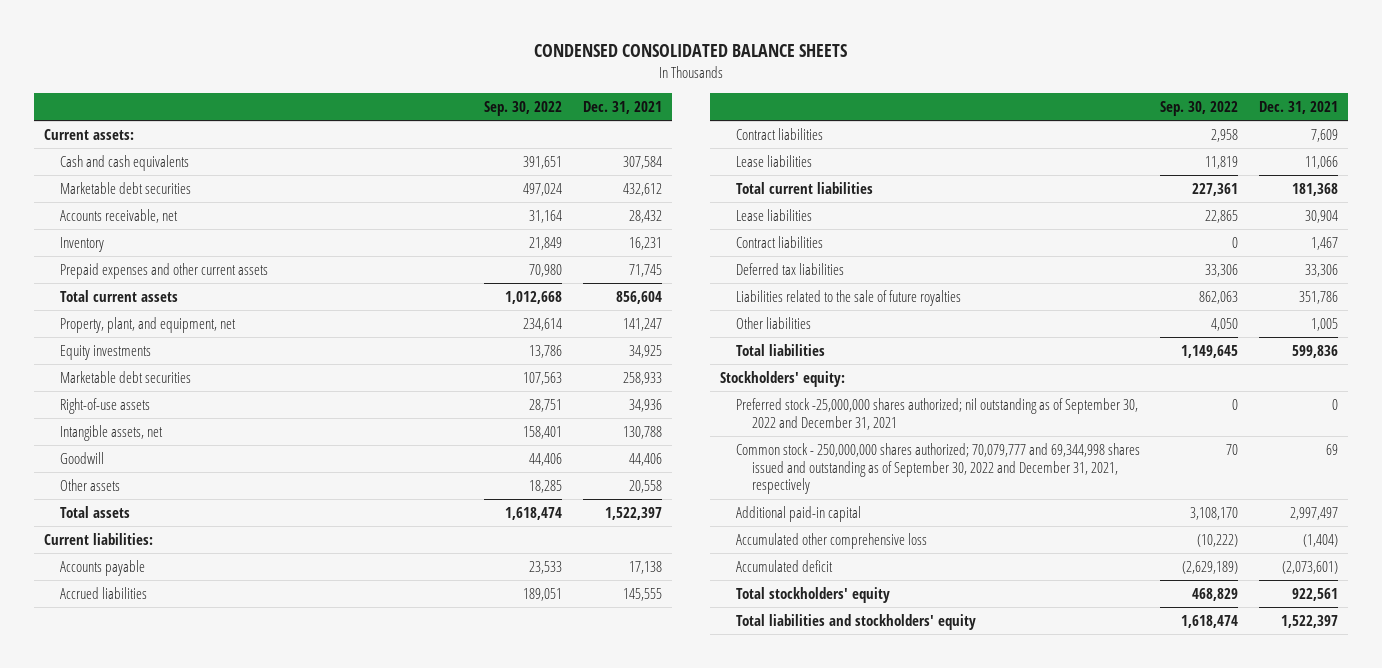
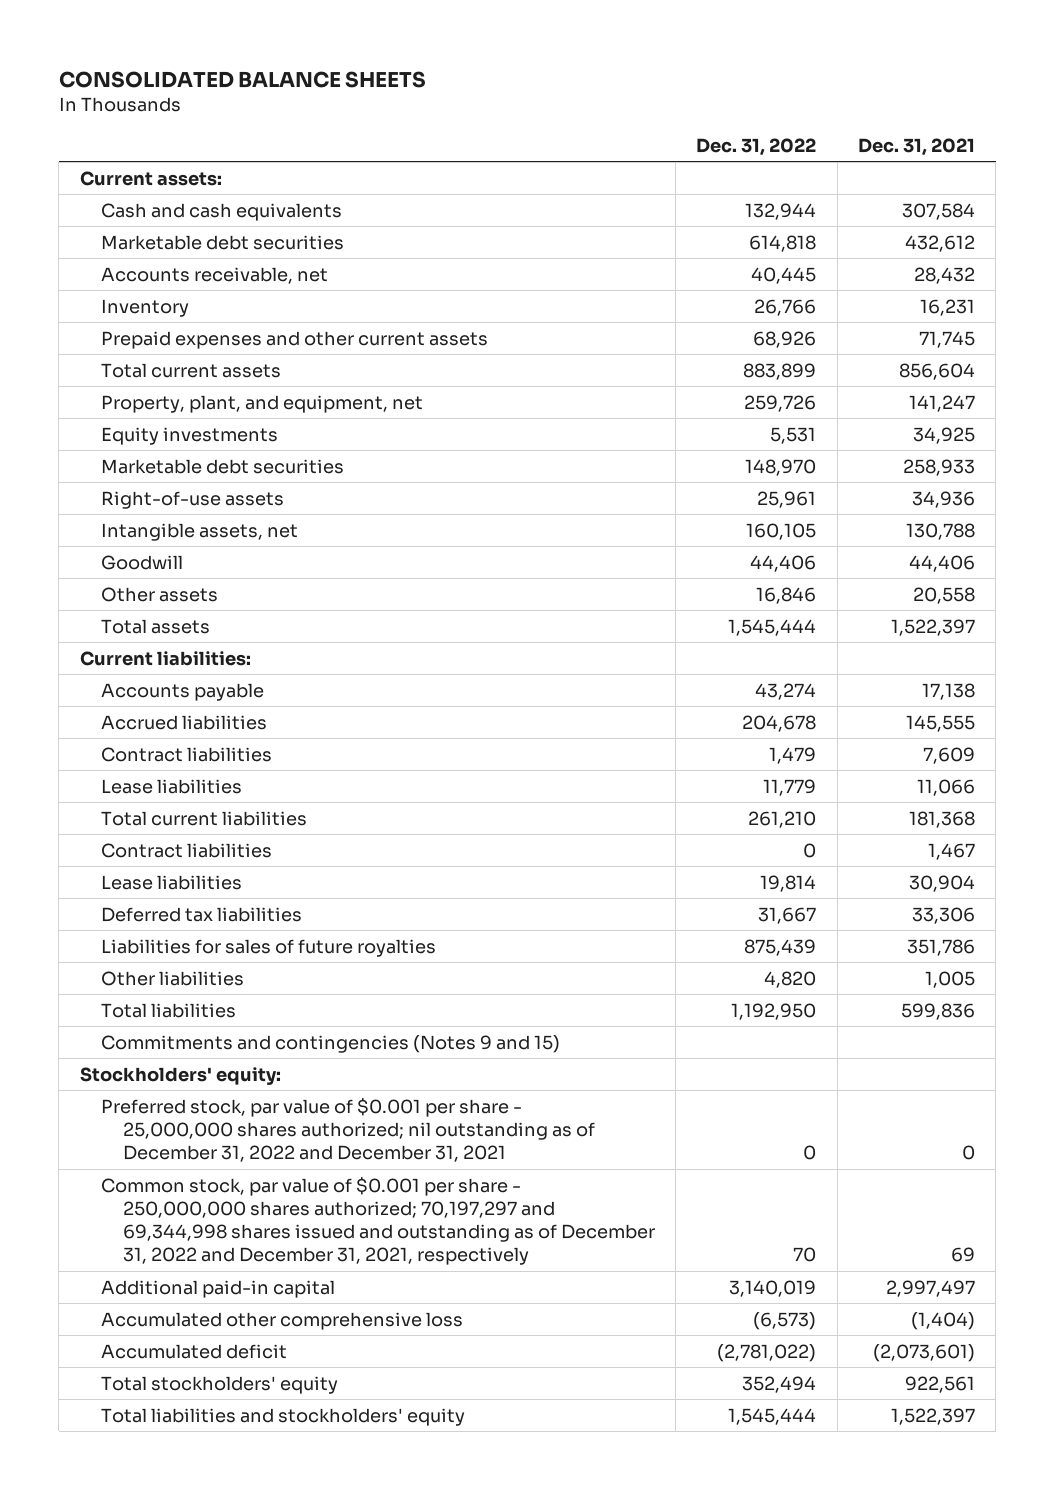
[533,44,847,58] CONDENSED CONSOLIDATED BALANCE SHEETS -> [58,70,426,88] CONSOLIDATED BALANCE SHEETS
[484,100,563,116] Sep. 30, 2022 -> none
none -> [696,137,817,156] Dec. 31, 2022
[735,208,812,221] Lease liabilities -> [101,874,243,890] Lease liabilities
[735,289,961,306] Liabilities related to the sale of future royalties -> [101,938,437,957] Liabilities for sales of future royalties
none -> [101,1034,561,1053] Commitments and contingencies (Notes 9 and 15)
[735,397,1138,430] Preferred stock -25,000,000 shares authorized; nil outstanding as of September 30, 2022 and December 31, 2021 -> [101,1097,595,1162] Preferred stock, par value of $0.001 per share - 25,000,000 shares authorized; nil outstanding as of December 31, 2022 and December 31, 2021
[735,442,1140,495] Common stock - 250,000,000 shares authorized; 70,079,777 and 69,344,998 shares issued and outstanding as of September 30, 2022 and December 31, 2021, respectively -> [101,1176,655,1266] Common stock, par value of $0.001 per share - 250,000,000 shares authorized; 70,197,297 and 69,344,998 shares issued and outstanding as of December 31, 2022 and December 31, 2021, respectively

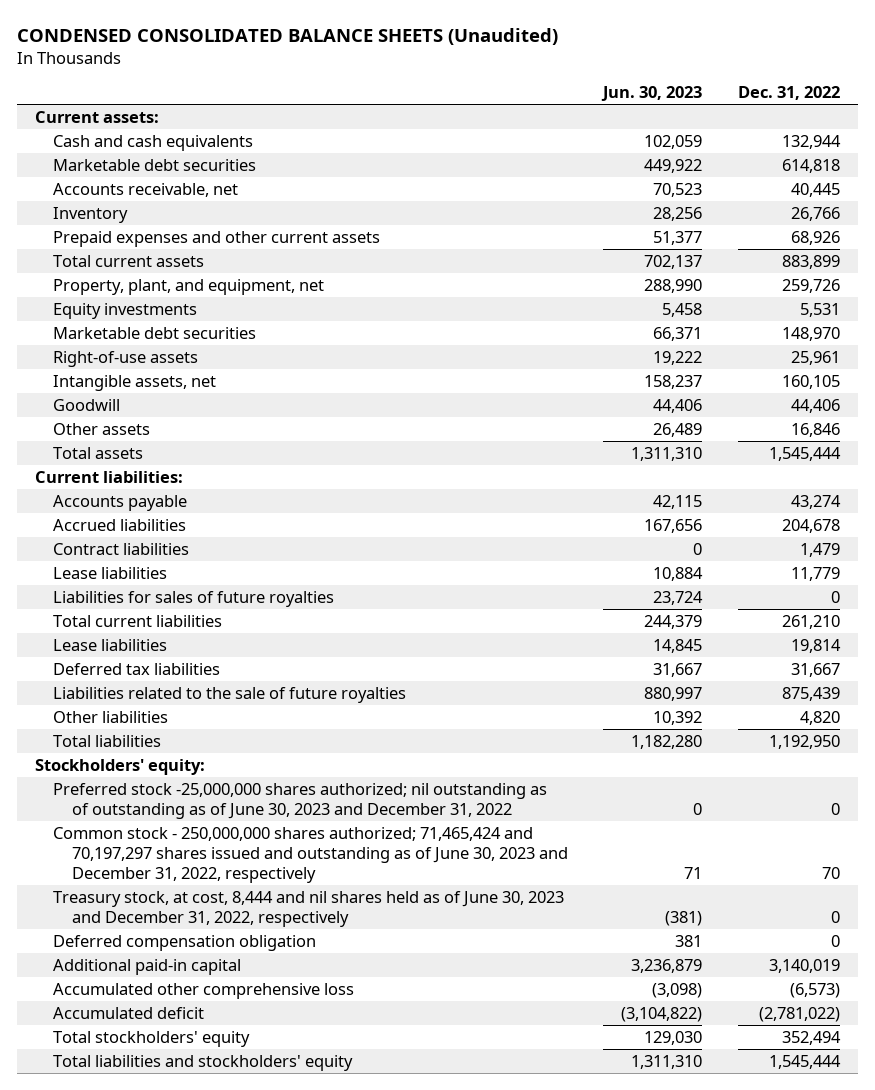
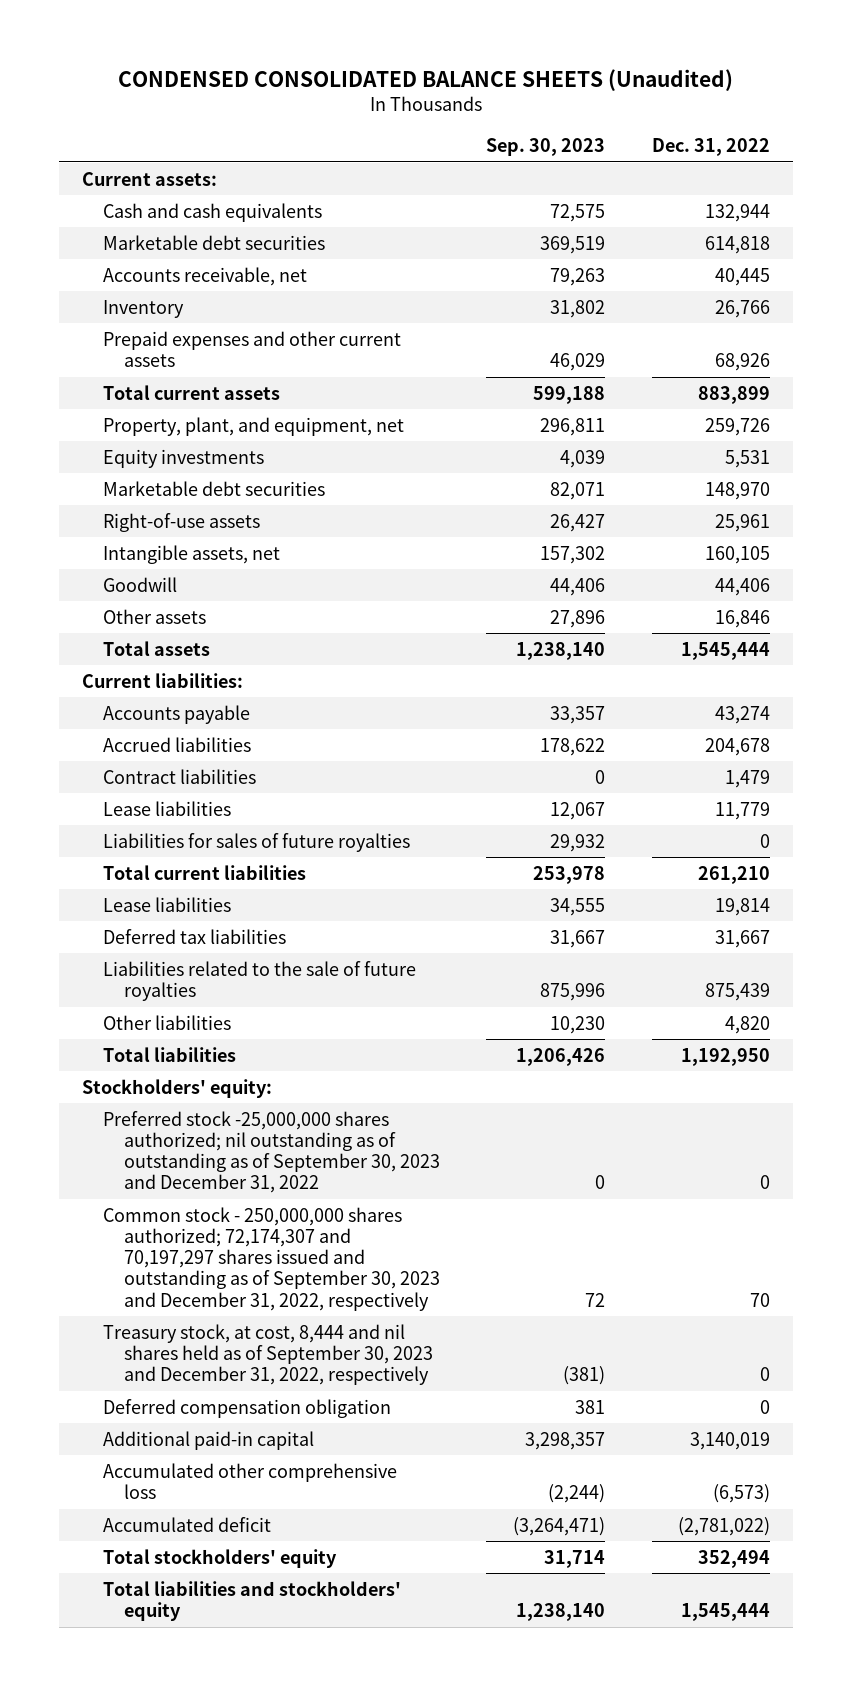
[601,86,703,102] Jun. 30, 2023 -> none
none -> [486,138,606,157] Sep. 30, 2023
[53,782,548,819] Preferred stock -25,000,000 shares authorized; nil outstanding as of outstanding as of June 30, 2023 and December 31, 2022 -> [103,1110,441,1194] Preferred stock -25,000,000 shares authorized; nil outstanding as of outstanding as of September 30, 2023 and December 31, 2022
[53,826,568,883] Common stock - 250,000,000 shares authorized; 71,465,424 and 70,197,297 shares issued and outstanding as of June 30, 2023 and December 31, 2022, respectively -> [103,1206,441,1311] Common stock - 250,000,000 shares authorized; 72,174,307 and 70,197,297 shares issued and outstanding as of September 30, 2023 and December 31, 2022, respectively
[53,890,565,927] Treasury stock, at cost, 8,444 and nil shares held as of June 30, 2023 and December 31, 2022, respectively -> [103,1323,434,1386] Treasury stock, at cost, 8,444 and nil shares held as of September 30, 2023 and December 31, 2022, respectively

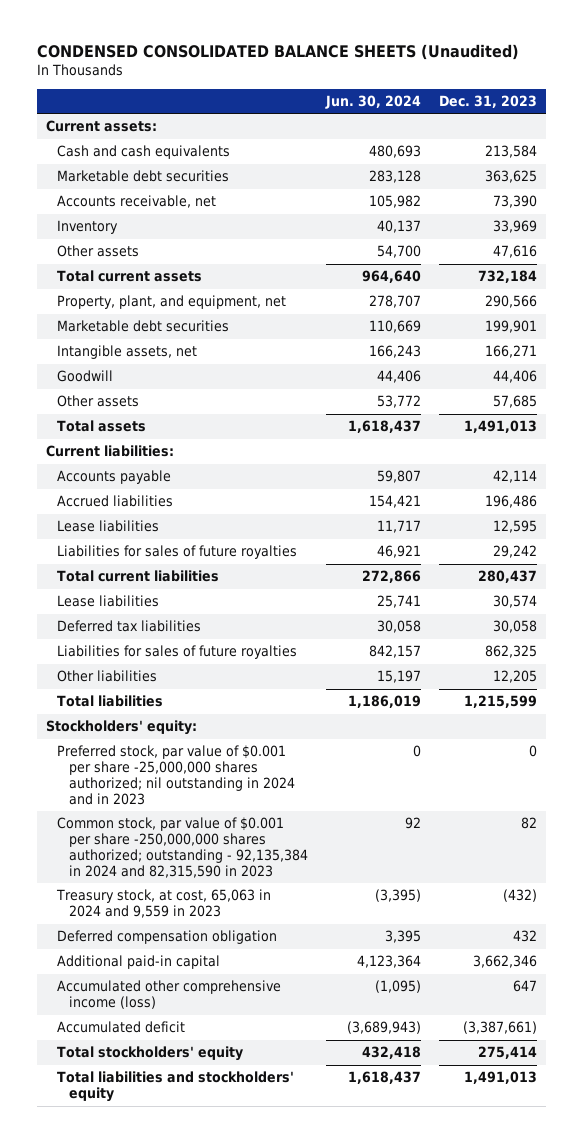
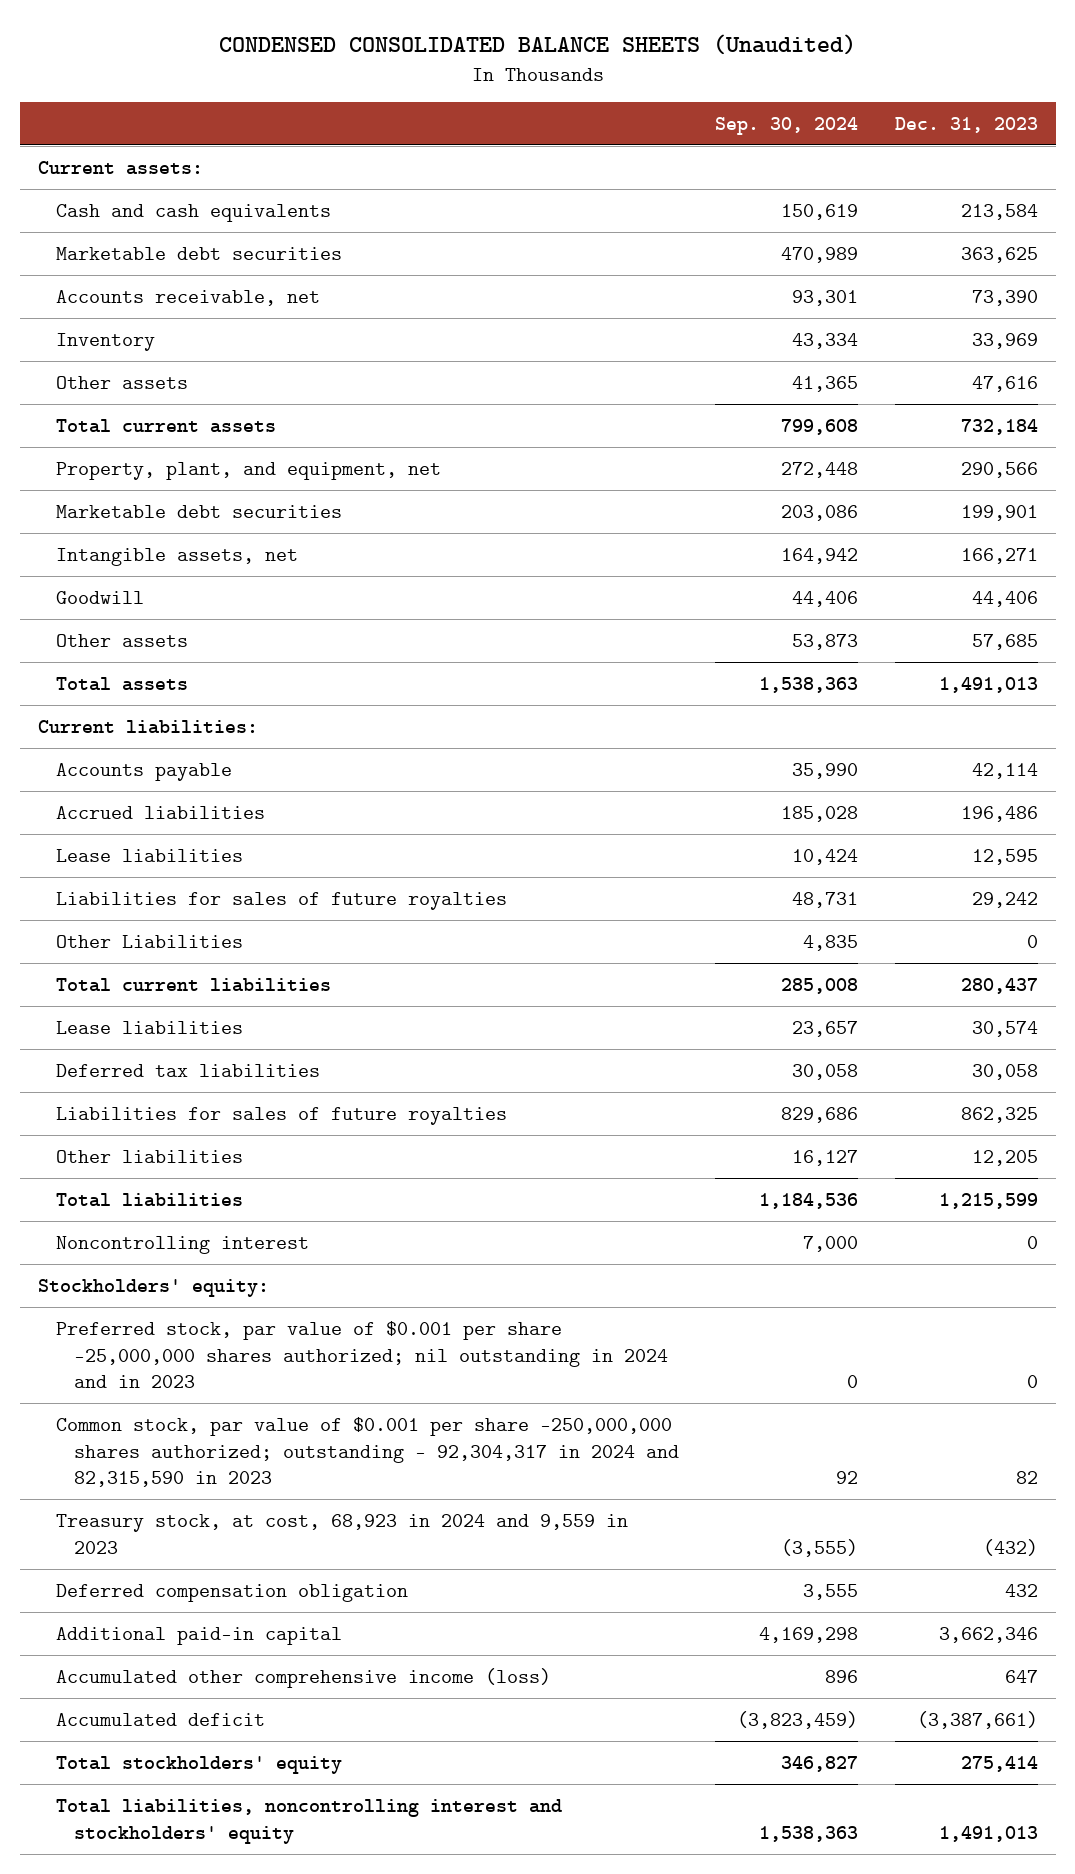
[324,94,421,109] Jun. 30, 2024 -> none
none -> [715,116,859,135] Sep. 30, 2024
none -> [55,934,243,948] Other Liabilities
none -> [55,1235,309,1254] Noncontrolling interest
[57,817,309,878] Common stock, par value of $0.001 per share -250,000,000 shares authorized; outstanding - 92,135,384 in 2024 and 82,315,590 in 2023 -> [55,1416,679,1488] Common stock, par value of $0.001 per share -250,000,000 shares authorized; outstanding - 92,304,317 in 2024 and 82,315,590 in 2023
[56,889,272,919] Treasury stock, at cost, 65,063 in 2024 and 9,559 in 2023 -> [55,1513,628,1554] Treasury stock, at cost, 68,923 in 2024 and 9,559 in 2023
[57,1071,295,1103] Total liabilities and stockholders' equity -> [55,1798,562,1844] Total liabilities, noncontrolling interest and stockholders' equity

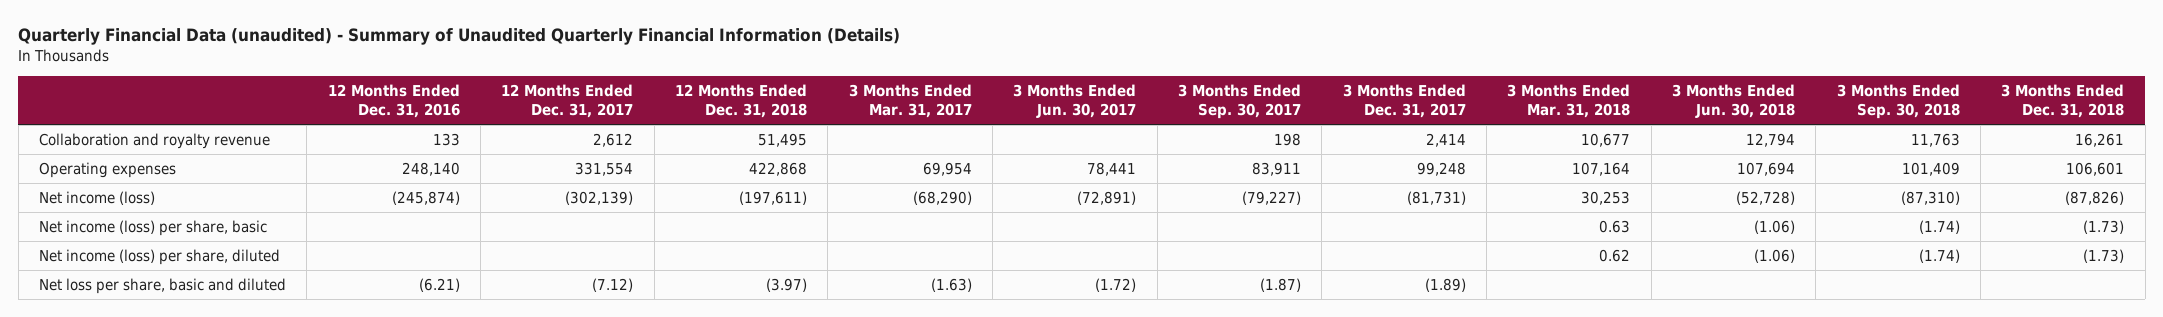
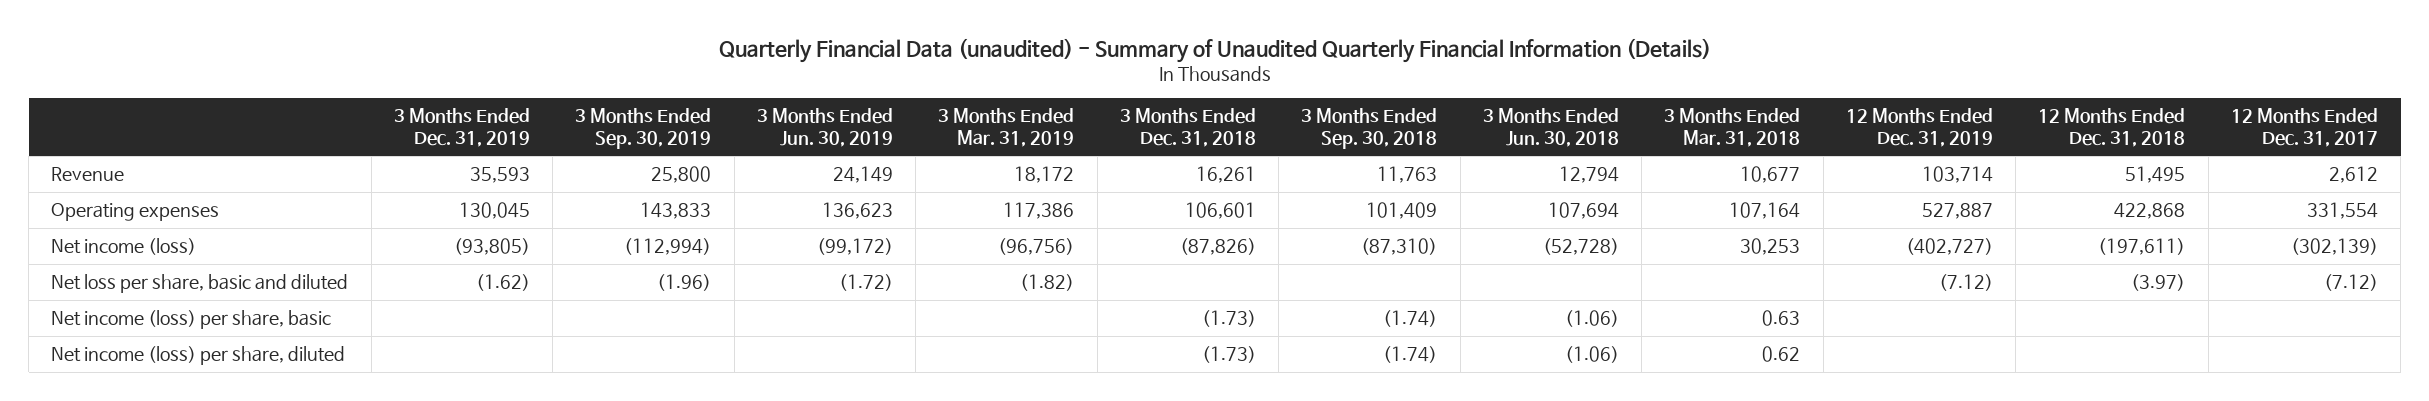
[327,84,460,119] 12 Months Ended Dec. 31, 2016 -> none
[848,84,972,119] 3 Months Ended Mar. 31, 2017 -> none
[1013,84,1137,119] 3 Months Ended Jun. 30, 2017 -> none
[1177,84,1301,120] 3 Months Ended Sep. 30, 2017 -> none
[1342,84,1466,119] 3 Months Ended Dec. 31, 2017 -> none
none -> [393,107,530,147] 3 Months Ended Dec. 31, 2019
none -> [575,107,712,149] 3 Months Ended Sep. 30, 2019
none -> [756,107,893,147] 3 Months Ended Jun. 30, 2019
none -> [938,107,1075,147] 3 Months Ended Mar. 31, 2019
none -> [1845,107,1993,147] 12 Months Ended Dec. 31, 2019
[38,132,270,149] Collaboration and royalty revenue -> [51,167,125,182] Revenue
[38,277,286,294] Net loss per share, basic and diluted -> [51,274,349,294] Net loss per share, basic and diluted

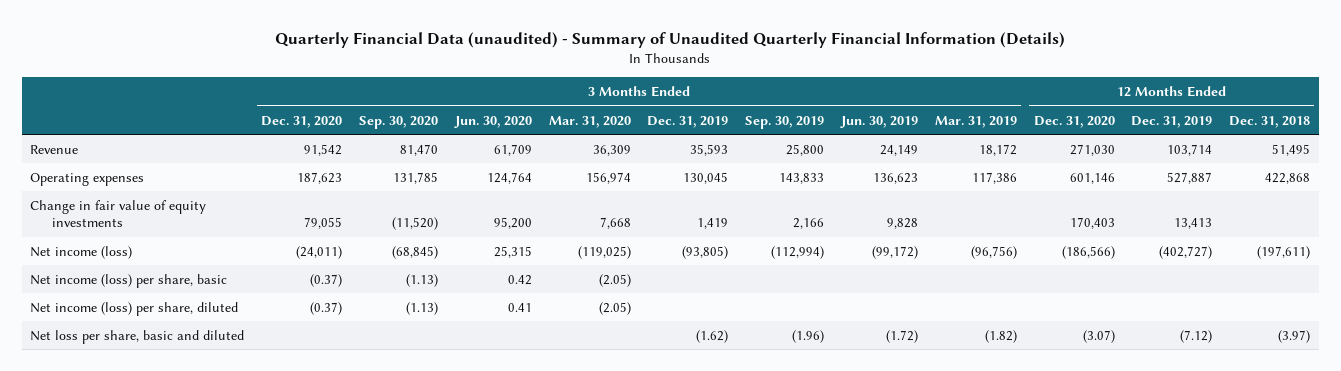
[1119,107,1256,147] 3 Months Ended Dec. 31, 2018 -> none
[1301,107,1438,149] 3 Months Ended Sep. 30, 2018 -> none
[1482,107,1619,147] 3 Months Ended Jun. 30, 2018 -> none
[1664,107,1801,147] 3 Months Ended Mar. 31, 2018 -> none
[2230,107,2378,147] 12 Months Ended Dec. 31, 2017 -> none
none -> [261,115,343,128] Dec. 31, 2020
none -> [358,115,438,129] Sep. 30, 2020
none -> [453,115,532,128] Jun. 30, 2020
none -> [548,115,631,128] Mar. 31, 2020
none -> [1033,115,1115,128] Dec. 31, 2020
none -> [30,199,207,228] Change in fair value of equity investments
[51,274,349,294] Net loss per share, basic and diluted -> [30,329,245,344] Net loss per share, basic and diluted

